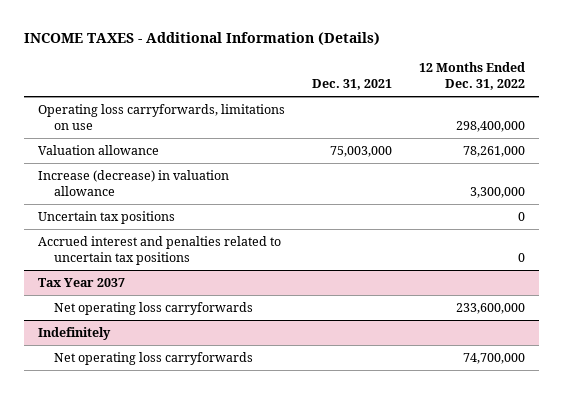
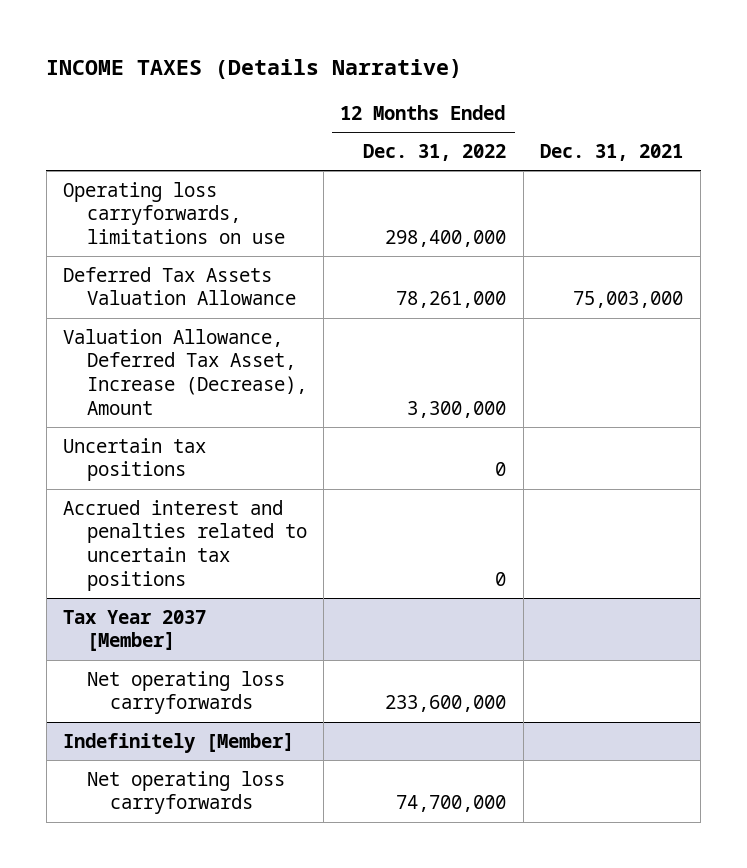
[23,32,380,46] INCOME TAXES - Additional Information (Details) -> [46,59,463,80] INCOME TAXES (Details Narrative)
[37,144,159,155] Valuation allowance -> [63,266,296,306] Deferred Tax Assets Valuation Allowance
[37,169,229,196] Increase (decrease) in valuation allowance -> [63,328,307,415] Valuation Allowance, Deferred Tax Asset, Increase (Decrease), Amount
[37,277,125,287] Tax Year 2037 -> [63,609,207,652] Tax Year 2037 [Member]
[37,326,111,340] Indefinitely -> [63,732,295,753] Indefinitely [Member]

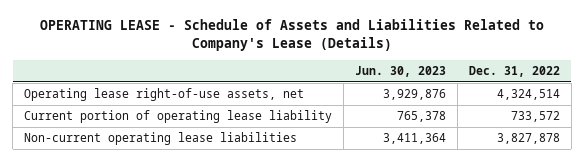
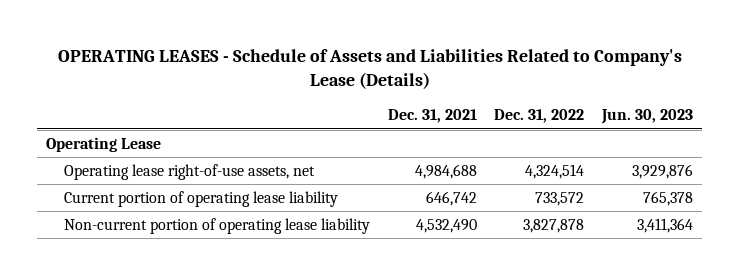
[39,19,544,52] OPERATING LEASE - Schedule of Assets and Liabilities Related to Company's Lease (Details) -> [57,48,682,89] OPERATING LEASES - Schedule of Assets and Liabilities Related to Company's Lease (Details)
none -> [387,109,477,124] Dec. 31, 2021
none -> [46,136,162,152] Operating Lease
[24,132,298,146] Non-current operating lease liabilities -> [63,217,370,234] Non-current portion of operating lease liability

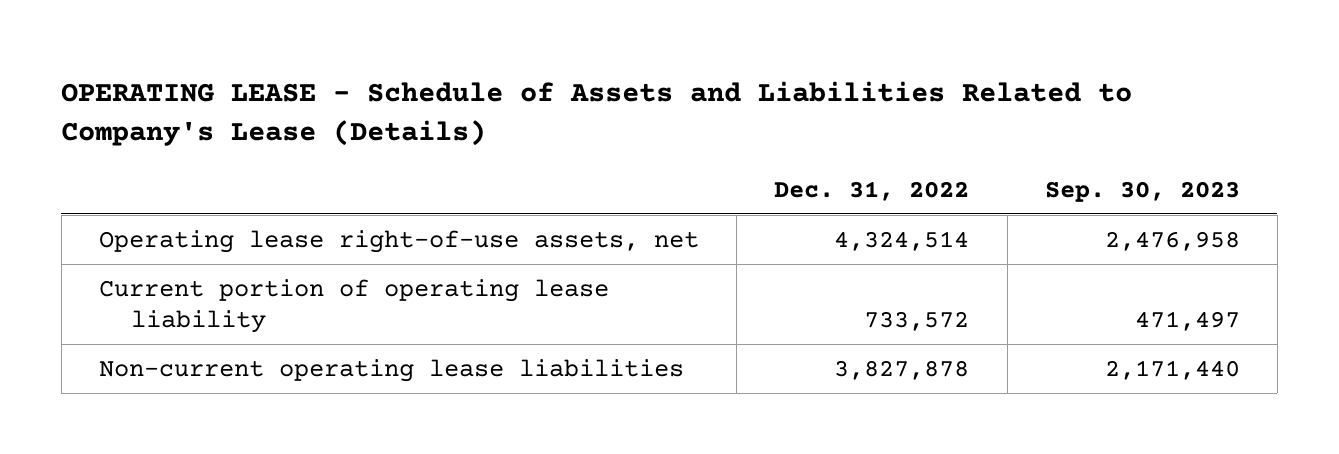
[57,48,682,89] OPERATING LEASES - Schedule of Assets and Liabilities Related to Company's Lease (Details) -> [61,80,1133,146] OPERATING LEASE - Schedule of Assets and Liabilities Related to Company's Lease (Details)
[387,109,477,124] Dec. 31, 2021 -> none
[601,109,694,125] Jun. 30, 2023 -> none
none -> [1044,180,1240,202] Sep. 30, 2023
[46,136,162,152] Operating Lease -> none
[63,217,370,234] Non-current portion of operating lease liability -> [99,358,685,382] Non-current operating lease liabilities

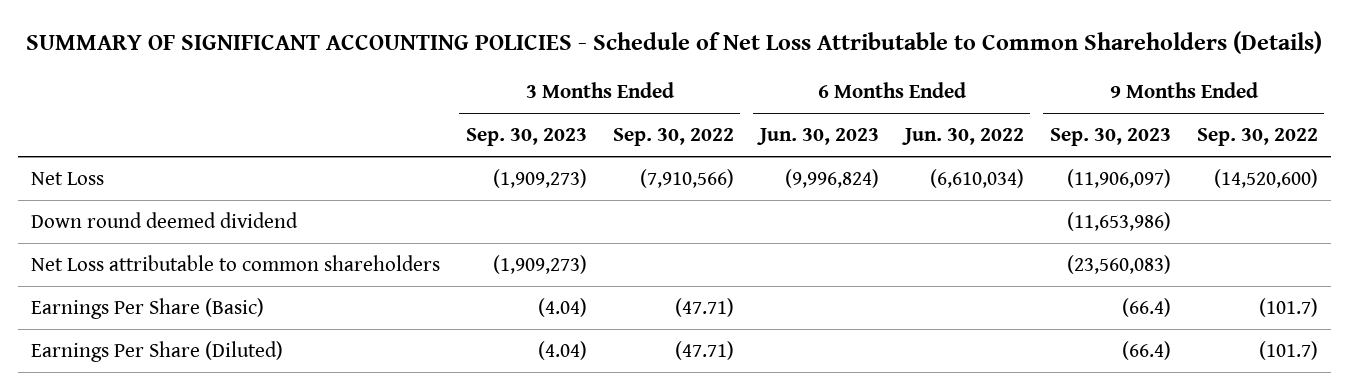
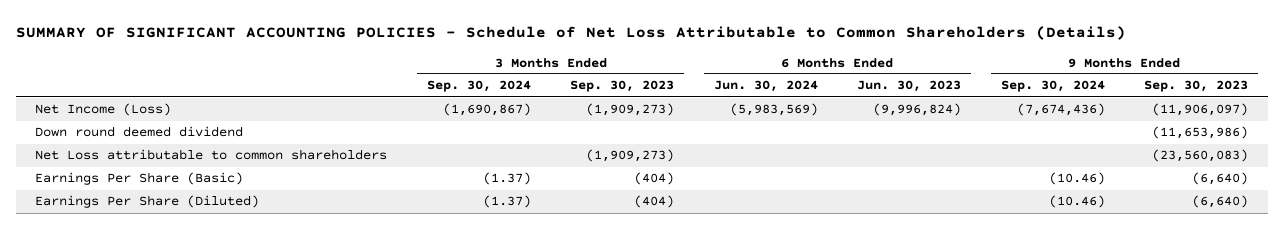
[612,128,734,147] Sep. 30, 2022 -> none
[901,128,1024,146] Jun. 30, 2022 -> none
[1196,128,1318,147] Sep. 30, 2022 -> none
none -> [426,80,531,93] Sep. 30, 2024
none -> [713,80,818,93] Jun. 30, 2024
none -> [1000,80,1105,93] Sep. 30, 2024
[30,171,104,185] Net Loss -> [35,103,172,117] Net Income (Loss)
[537,297,587,317] (4.04) -> [634,172,675,186] (404)
[1121,297,1171,317] (66.4) -> [1191,172,1248,186] (6,640)
[537,340,587,360] (4.04) -> [634,195,675,209] (404)
[1121,340,1171,360] (66.4) -> [1191,195,1248,209] (6,640)

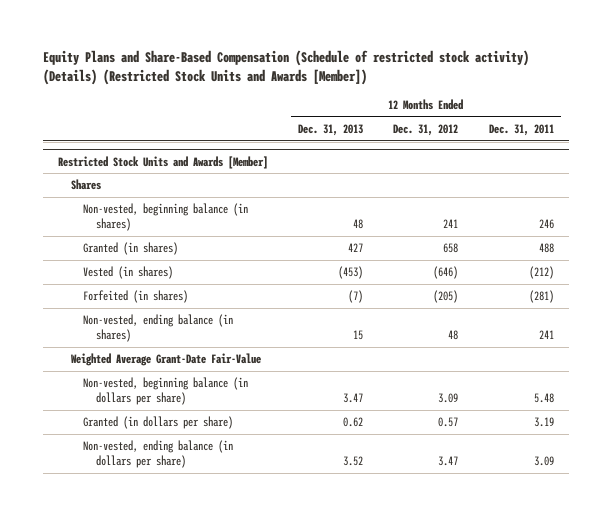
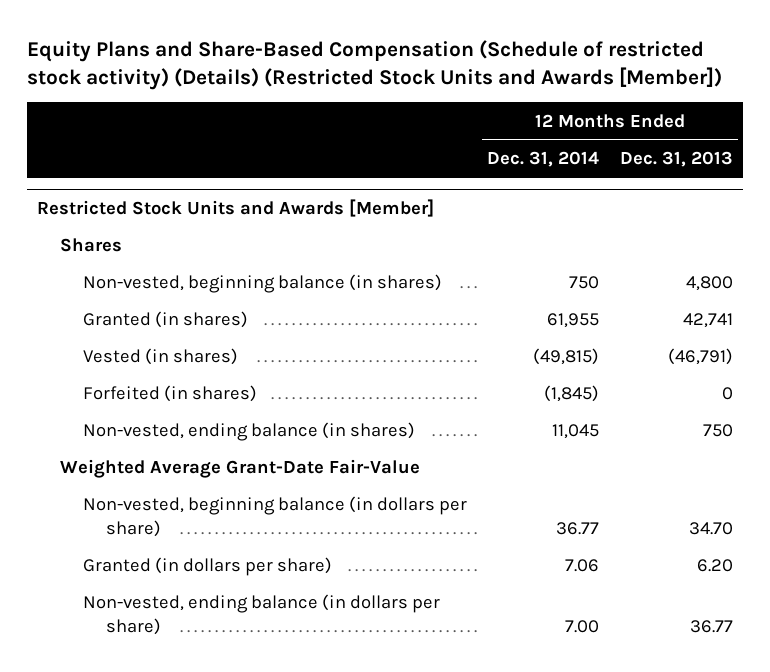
[393,124,459,137] Dec. 31, 2012 -> none
[488,124,554,137] Dec. 31, 2011 -> none
none -> [487,151,600,168] Dec. 31, 2014
[353,218,364,229] 48 -> [685,276,733,292] 4,800
[348,243,364,253] 427 -> [682,313,733,329] 42,741
[338,266,364,280] (453) -> [667,348,733,366] (46,791)
[348,290,364,304] (7) -> [721,387,733,401] 0
[353,329,364,340] 15 -> [702,424,733,438] 750
[343,392,364,403] 3.47 -> [688,522,733,536] 34.70
[343,417,364,428] 0.62 -> [696,559,733,573] 6.20
[343,455,364,466] 3.52 -> [689,620,733,634] 36.77

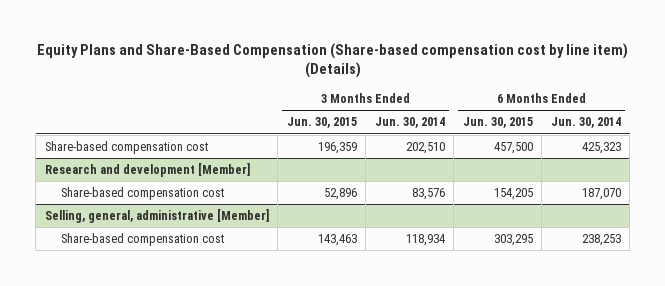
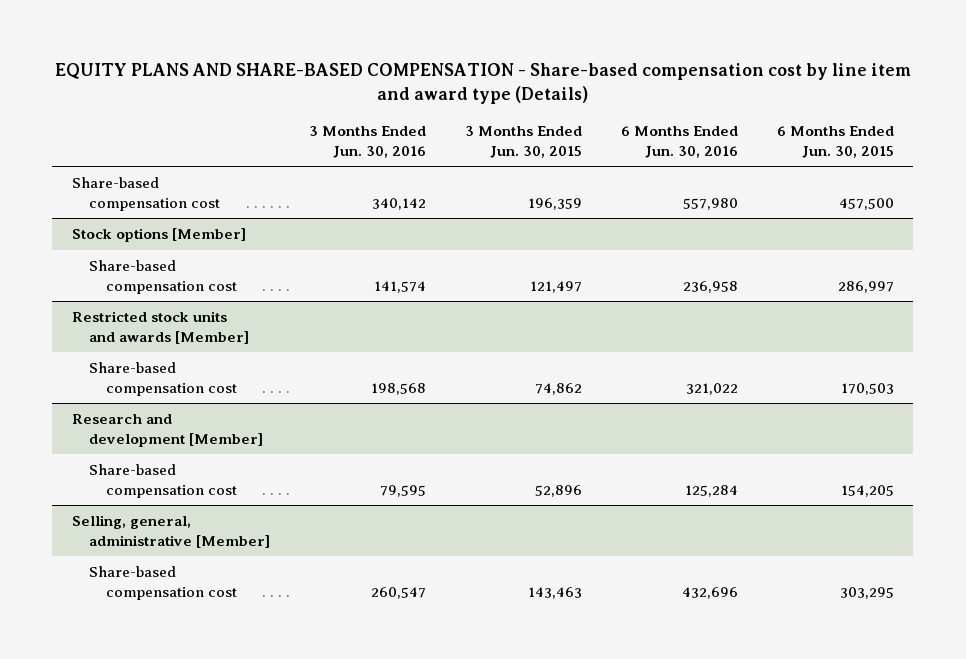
[36,42,628,79] Equity Plans and Share-Based Compensation (Share-based compensation cost by line item) (Details) -> [54,63,911,104] EQUITY PLANS AND SHARE-BASED COMPENSATION - Share-based compensation cost by line item and award type (Details)
[374,117,445,129] Jun. 30, 2014 -> none
[550,117,621,129] Jun. 30, 2014 -> none
none -> [309,125,427,158] 3 Months Ended Jun. 30, 2016
none -> [620,125,738,158] 6 Months Ended Jun. 30, 2016
none -> [71,227,246,242] Stock options [Member]
none -> [89,259,238,294] Share-based compensation cost
none -> [71,310,250,344] Restricted stock units and awards [Member]
none -> [89,361,238,396] Share-based compensation cost

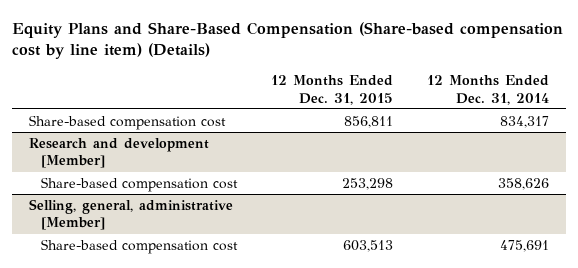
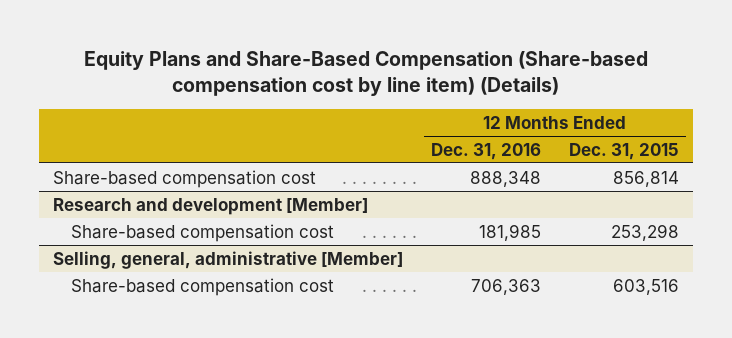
[426,75,549,105] 12 Months Ended Dec. 31, 2014 -> none
none -> [431,142,542,160] Dec. 31, 2016
[343,115,393,128] 856,811 -> [612,170,679,187] 856,814
[342,239,393,252] 603,513 -> [612,278,679,295] 603,516

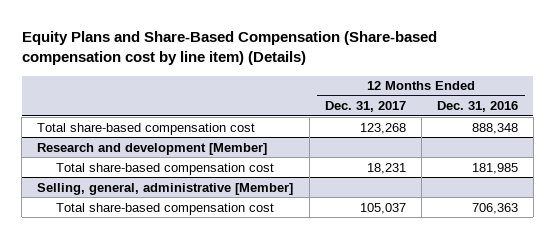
[568,142,679,160] Dec. 31, 2015 -> none
none -> [324,101,406,113] Dec. 31, 2017
[53,169,317,188] Share-based compensation cost -> [37,122,256,135] Total share-based compensation cost
[70,223,334,242] Share-based compensation cost -> [56,162,275,175] Total share-based compensation cost
[70,277,334,296] Share-based compensation cost -> [56,202,275,215] Total share-based compensation cost

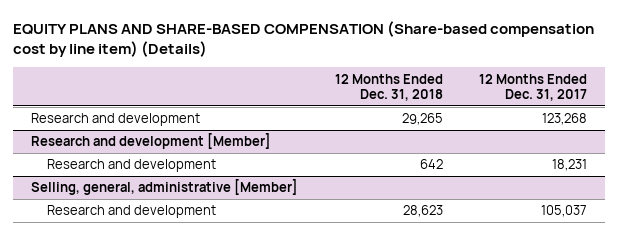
[21,31,437,66] Equity Plans and Share-Based Compensation (Share-based compensation cost by line item) (Details) -> [13,20,595,58] EQUITY PLANS AND SHARE-BASED COMPENSATION (Share-based compensation cost by line item) (Details)
[436,101,518,113] Dec. 31, 2016 -> none
none -> [334,73,443,102] 12 Months Ended Dec. 31, 2018
[37,122,256,135] Total share-based compensation cost -> [31,113,201,127] Research and development
[56,162,275,175] Total share-based compensation cost -> [47,159,217,173] Research and development
[56,202,275,215] Total share-based compensation cost -> [47,205,217,219] Research and development

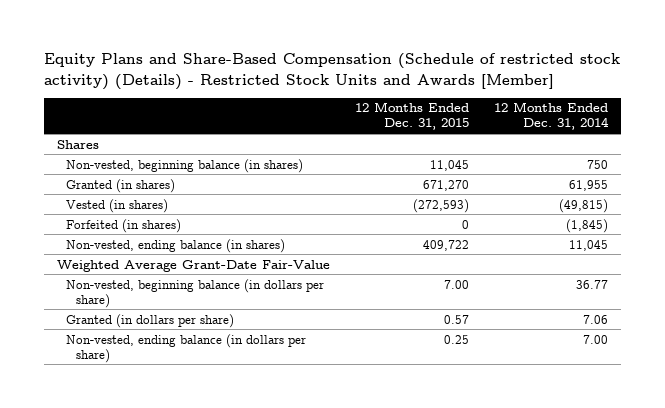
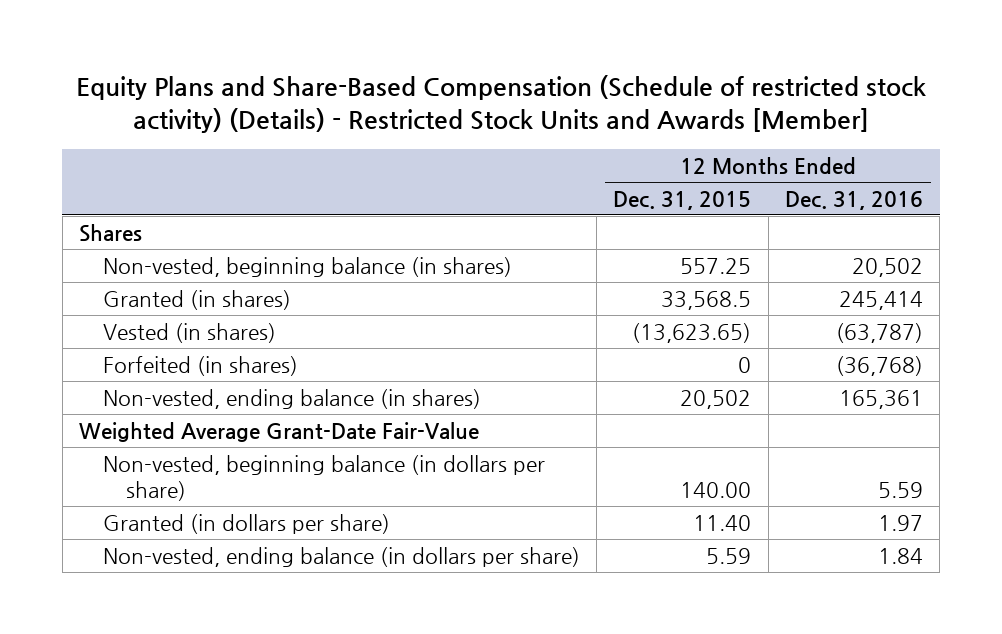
[493,102,609,131] 12 Months Ended Dec. 31, 2014 -> none
none -> [785,190,924,210] Dec. 31, 2016
[429,159,469,171] 11,045 -> [680,257,752,274] 557.25
[422,179,469,191] 671,270 -> [661,290,752,310] 33,568.5
[412,198,469,213] (272,593) -> [632,322,752,343] (13,623.65)
[422,239,469,251] 409,722 -> [680,389,752,409] 20,502
[443,279,469,289] 7.00 -> [680,482,752,499] 140.00
[443,314,469,324] 0.57 -> [693,514,752,531] 11.40
[443,334,469,344] 0.25 -> [706,547,752,564] 5.59

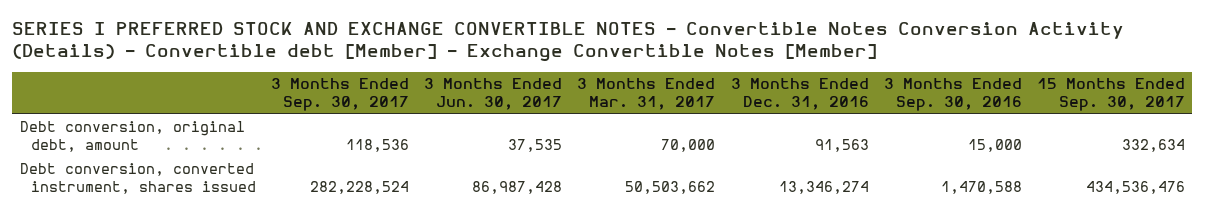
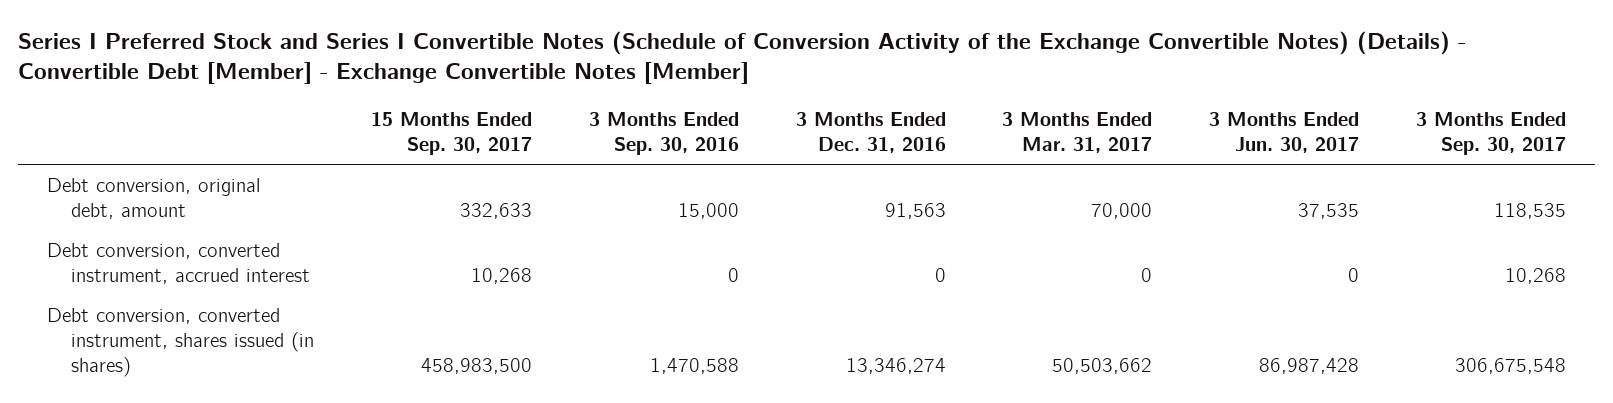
[12,21,1125,63] SERIES I PREFERRED STOCK AND EXCHANGE CONVERTIBLE NOTES - Convertible Notes Conversion Activity (Details) - Convertible debt [Member] - Exchange Convertible Notes [Member] -> [18,30,1467,85] Series I Preferred Stock and Series I Convertible Notes (Schedule of Conversion Activity of the Exchange Convertible Notes) (Details) - Convertible Debt [Member] - Exchange Convertible Notes [Member]
[346,139,410,153] 118,536 -> [1494,202,1567,219] 118,535
[1121,139,1185,153] 332,634 -> [459,202,532,219] 332,633
none -> [46,242,310,284] Debt conversion, converted instrument, accrued interest
[19,163,256,195] Debt conversion, converted instrument, shares issued -> [46,307,314,378] Debt conversion, converted instrument, shares issued (in shares)
[310,181,410,195] 282,228,524 -> [1455,358,1567,375] 306,675,548
[1085,181,1185,195] 434,536,476 -> [420,358,532,375] 458,983,500

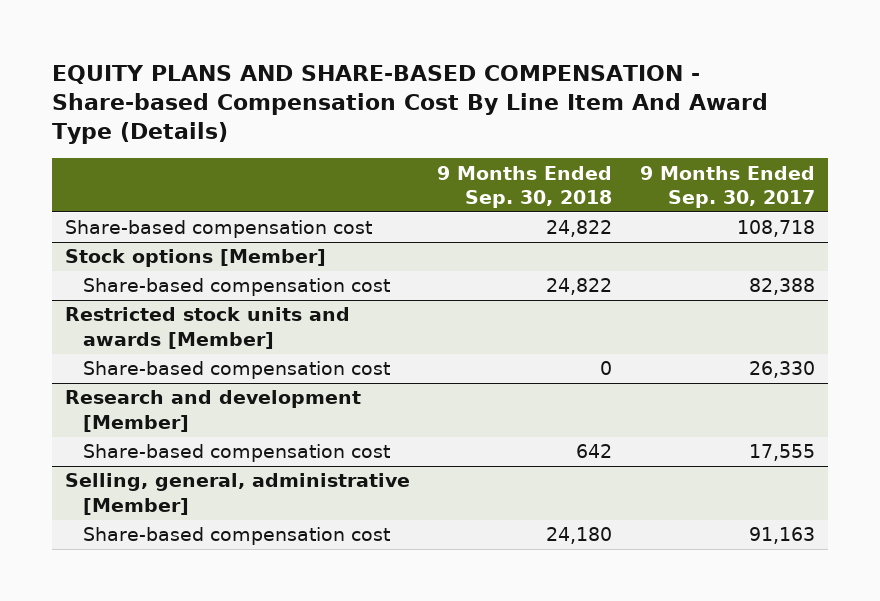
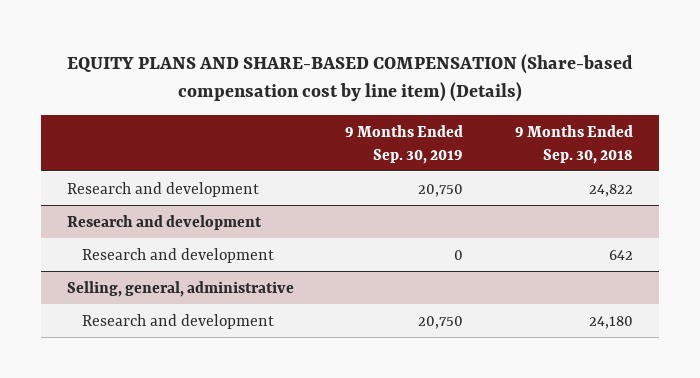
[51,64,768,145] EQUITY PLANS AND SHARE-BASED COMPENSATION - Share-based Compensation Cost By Line Item And Award Type (Details) -> [66,54,633,103] EQUITY PLANS AND SHARE-BASED COMPENSATION (Share-based compensation cost by line item) (Details)
[639,165,815,209] 9 Months Ended Sep. 30, 2017 -> none
none -> [345,124,464,164] 9 Months Ended Sep. 30, 2019
[65,249,327,268] Stock options [Member] -> none
[83,278,391,297] Share-based compensation cost -> none
[65,307,351,349] Restricted stock units and awards [Member] -> none
[83,361,391,380] Share-based compensation cost -> none
[65,220,373,239] Share-based compensation cost -> [66,181,259,197] Research and development
[65,390,362,432] Research and development [Member] -> [66,214,262,230] Research and development
[83,444,391,463] Share-based compensation cost -> [81,247,274,263] Research and development
[65,473,411,515] Selling, general, administrative [Member] -> [66,280,294,297] Selling, general, administrative
[83,527,391,546] Share-based compensation cost -> [81,313,274,329] Research and development

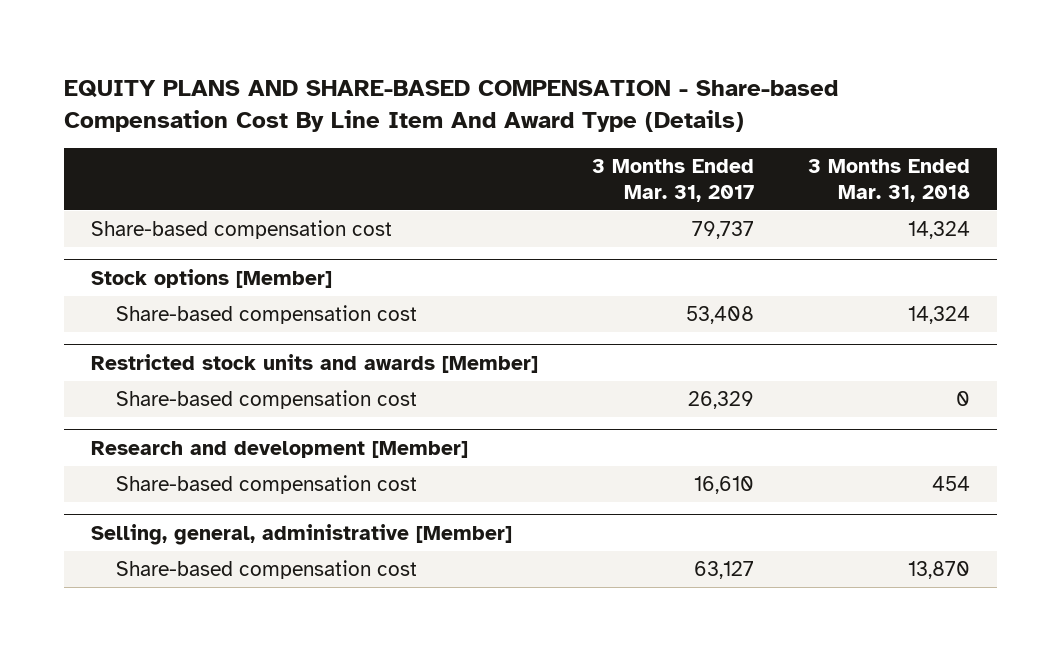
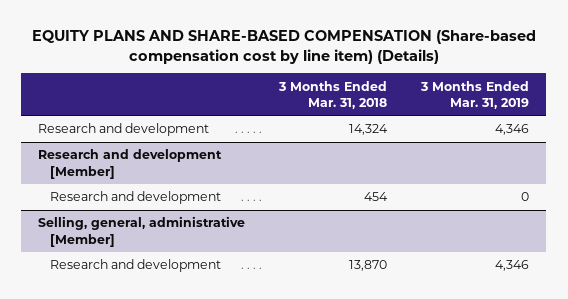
[64,79,839,132] EQUITY PLANS AND SHARE-BASED COMPENSATION - Share-based Compensation Cost By Line Item And Award Type (Details) -> [31,29,536,64] EQUITY PLANS AND SHARE-BASED COMPENSATION (Share-based compensation cost by line item) (Details)
[592,158,755,202] 3 Months Ended Mar. 31, 2017 -> none
none -> [420,80,530,109] 3 Months Ended Mar. 31, 2019
[91,268,333,288] Stock options [Member] -> none
[115,304,417,324] Share-based compensation cost -> none
[91,353,539,373] Restricted stock units and awards [Member] -> none
[115,389,417,409] Share-based compensation cost -> none
[91,219,393,239] Share-based compensation cost -> [38,123,210,137] Research and development
[115,474,417,494] Share-based compensation cost -> [49,191,221,205] Research and development
[115,559,417,579] Share-based compensation cost -> [49,259,221,273] Research and development

